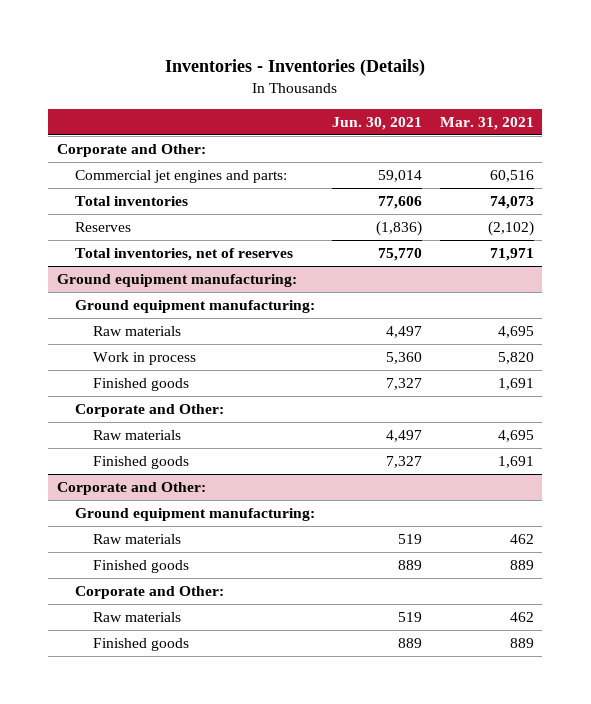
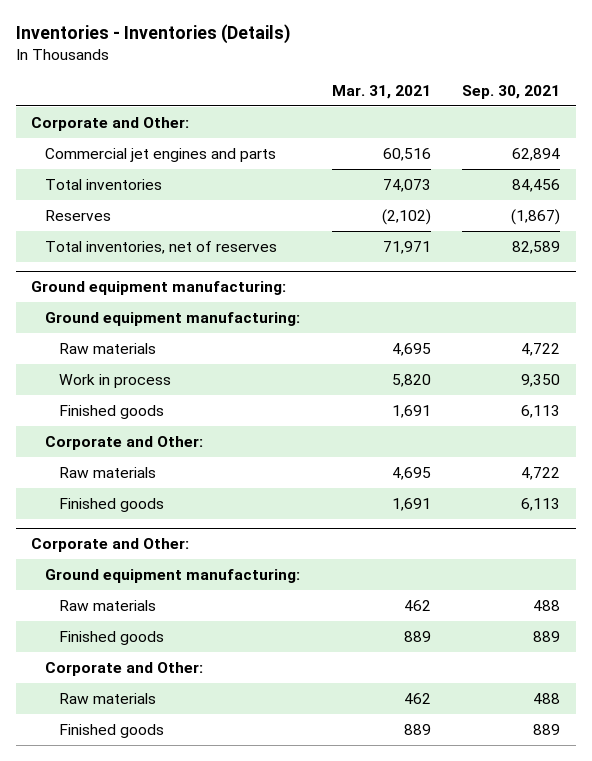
[332,116,423,130] Jun. 30, 2021 -> none
none -> [462,85,561,100] Sep. 30, 2021
[75,170,288,184] Commercial jet engines and parts: -> [45,147,277,162] Commercial jet engines and parts

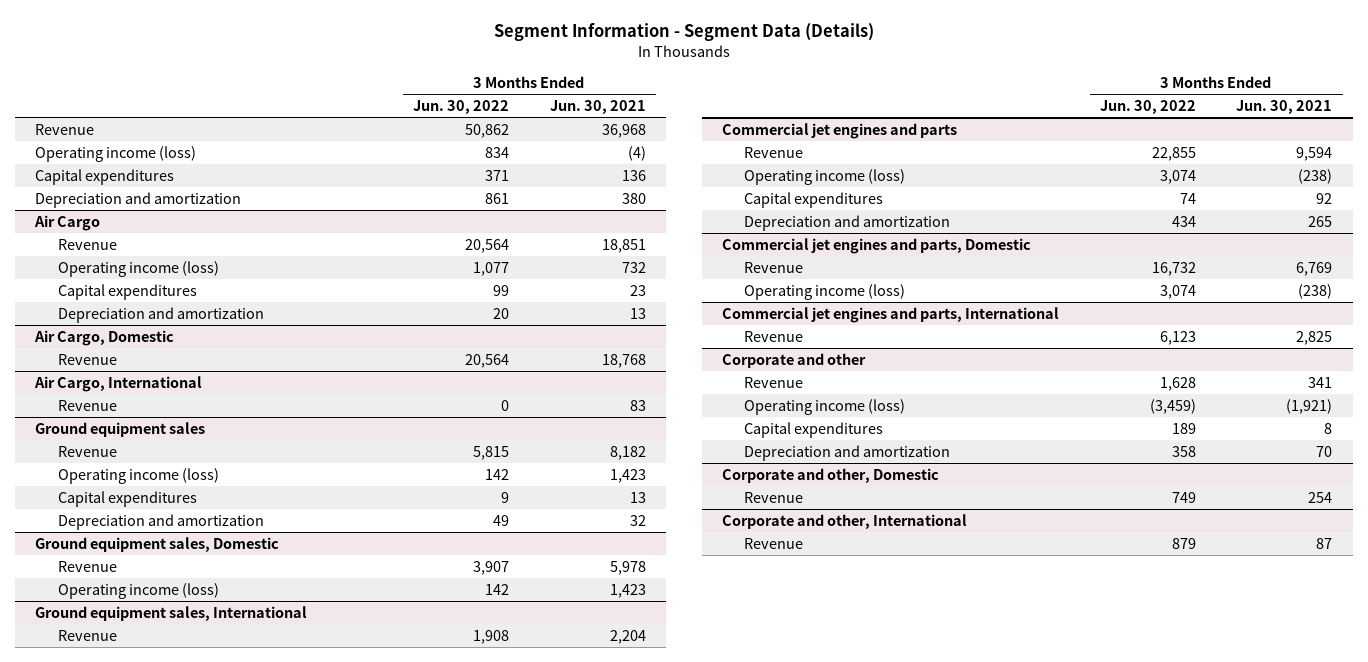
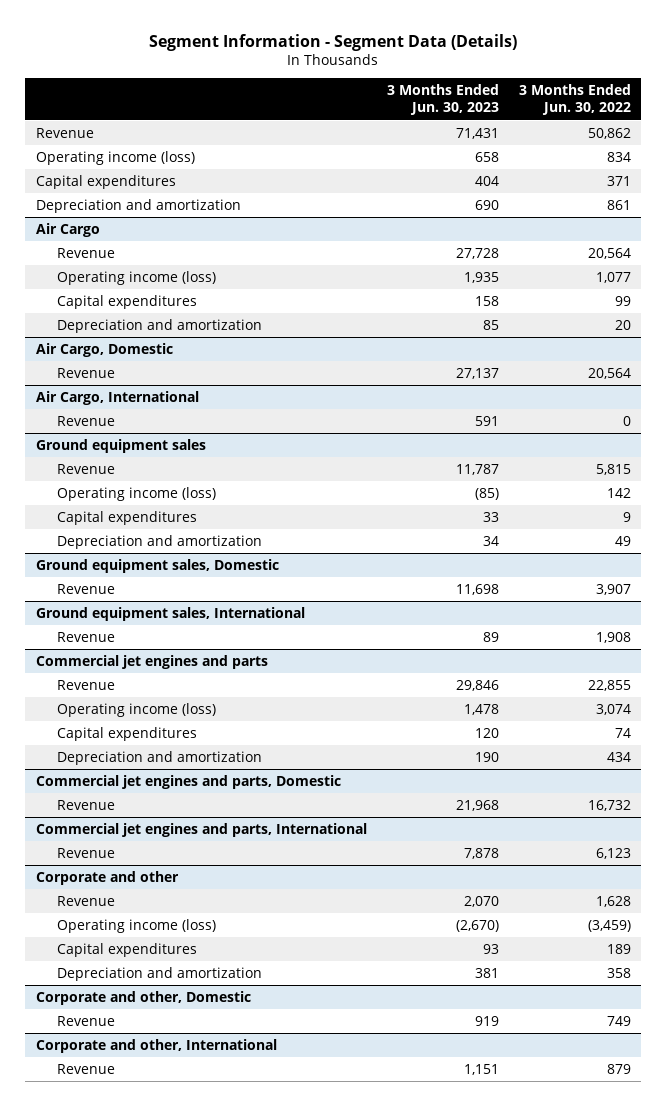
[549,99,646,114] Jun. 30, 2021 -> none
none -> [386,84,499,116] 3 Months Ended Jun. 30, 2023
[57,582,219,599] Operating income (loss) -> none
[744,283,906,300] Operating income (loss) -> none

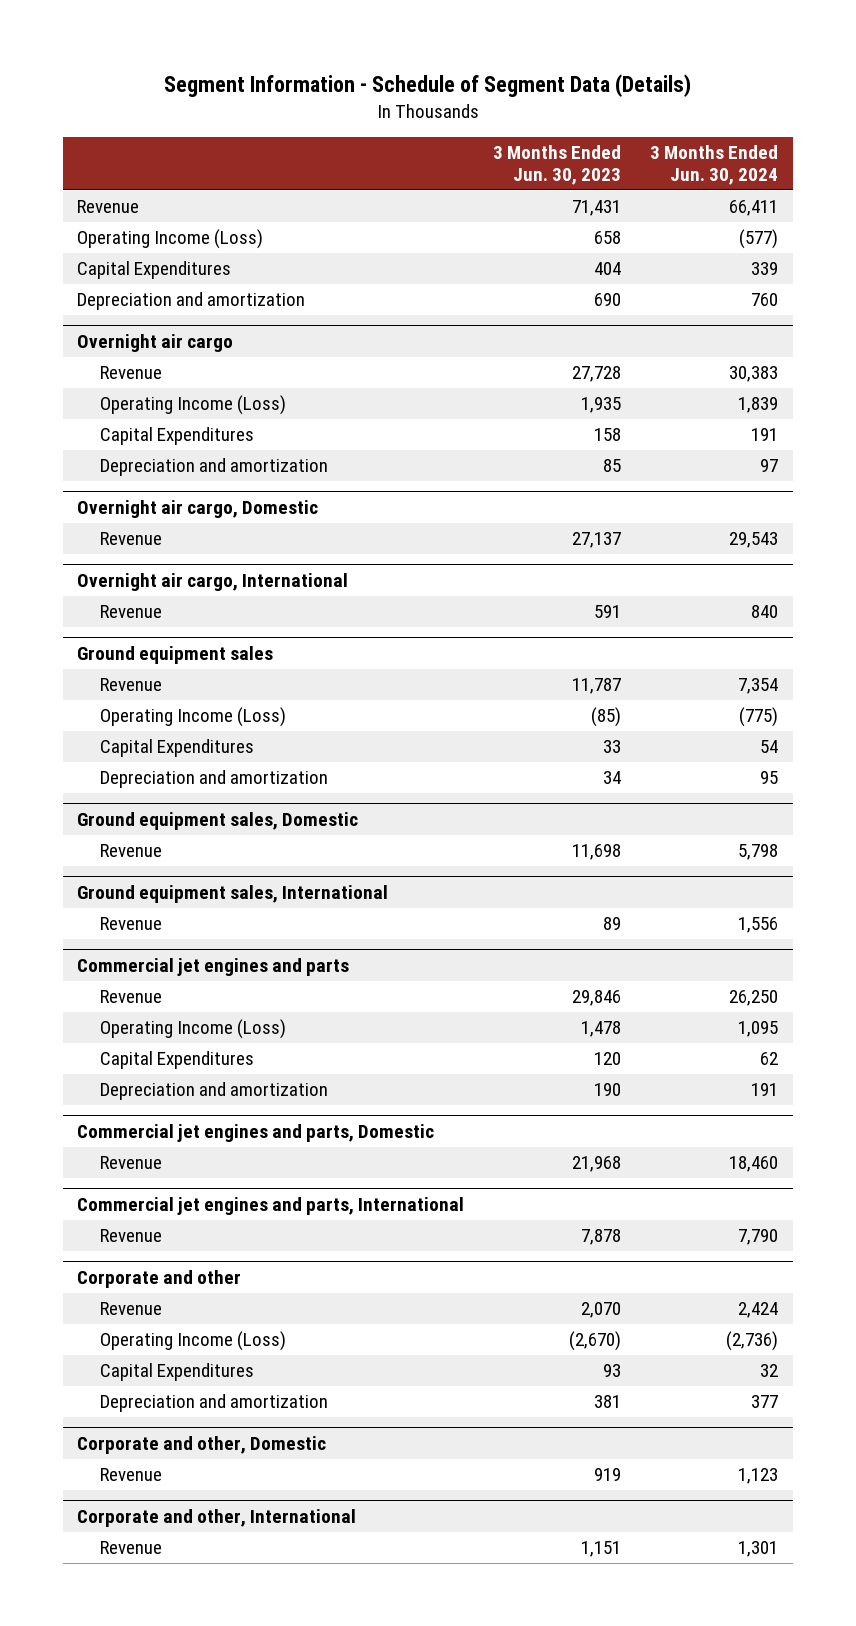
[149,33,518,51] Segment Information - Segment Data (Details) -> [163,74,691,98] Segment Information - Schedule of Segment Data (Details)
[518,84,631,116] 3 Months Ended Jun. 30, 2022 -> none
none -> [650,145,779,185] 3 Months Ended Jun. 30, 2024
[35,150,195,165] Operating income (loss) -> [77,229,264,250] Operating Income (Loss)
[35,174,176,189] Capital expenditures -> [77,261,232,280] Capital Expenditures
[35,222,100,237] Air Cargo -> [77,333,234,352] Overnight air cargo
[57,270,217,285] Operating income (loss) -> [99,395,286,416] Operating Income (Loss)
[57,294,198,309] Capital expenditures -> [99,427,254,446] Capital Expenditures
[35,342,173,357] Air Cargo, Domestic -> [77,499,319,518] Overnight air cargo, Domestic
[35,390,199,405] Air Cargo, International -> [77,572,349,591] Overnight air cargo, International
[57,486,217,501] Operating income (loss) -> [99,707,286,728] Operating Income (Loss)
[57,510,198,525] Capital expenditures -> [99,739,254,758] Capital Expenditures
[57,702,217,717] Operating income (loss) -> [99,1019,286,1040] Operating Income (Loss)
[57,726,198,741] Capital expenditures -> [99,1051,254,1070] Capital Expenditures
[57,918,217,933] Operating income (loss) -> [99,1331,286,1352] Operating Income (Loss)
[57,942,198,957] Capital expenditures -> [99,1363,254,1382] Capital Expenditures

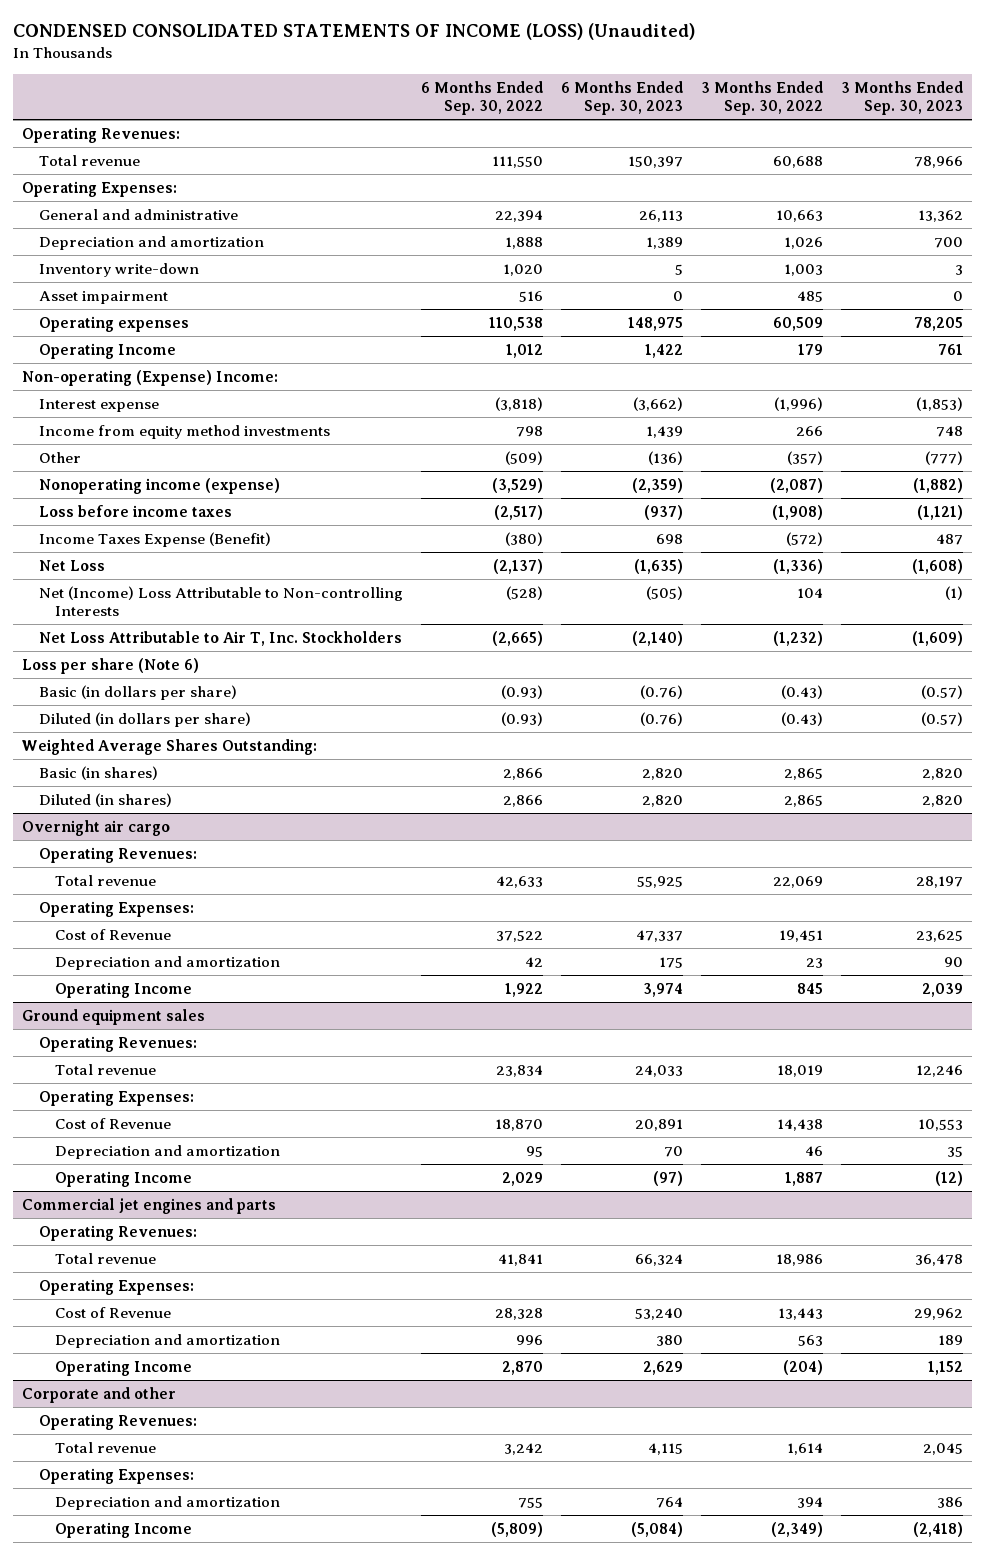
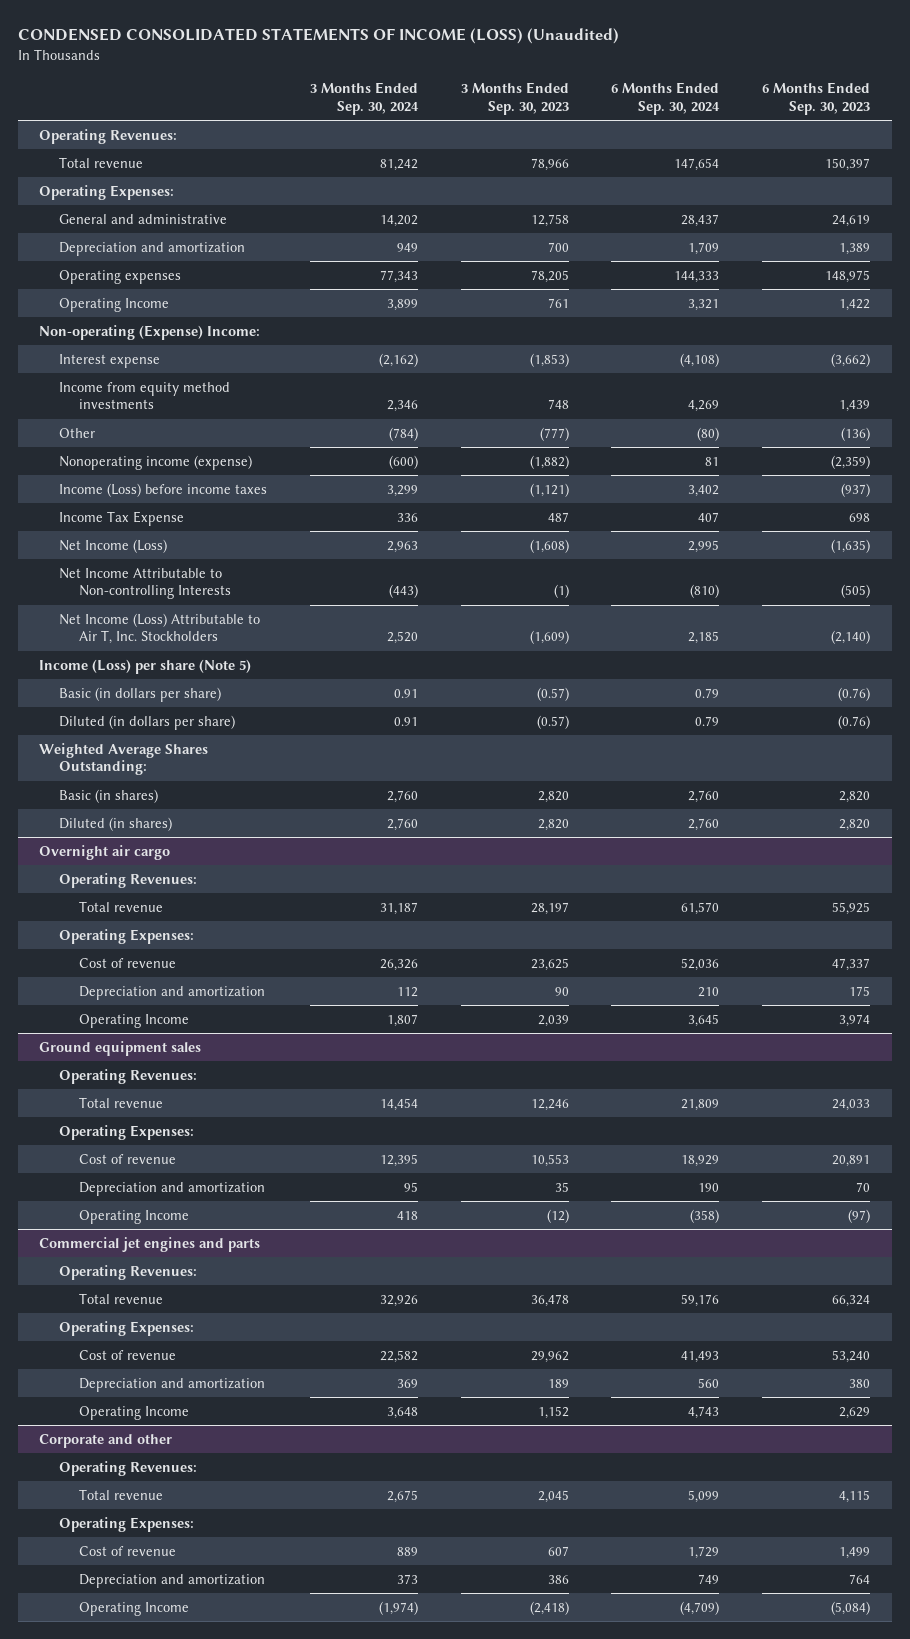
[420,80,543,116] 6 Months Ended Sep. 30, 2022 -> none
[700,80,823,116] 3 Months Ended Sep. 30, 2022 -> none
none -> [310,82,420,115] 3 Months Ended Sep. 30, 2024
none -> [611,82,721,115] 6 Months Ended Sep. 30, 2024
[638,209,683,222] 26,113 -> [832,214,871,227] 24,619
[917,209,963,222] 13,362 -> [530,213,569,227] 12,758
[38,262,199,277] Inventory write-down -> none
[38,290,168,304] Asset impairment -> none
[38,504,232,517] Loss before income taxes -> [59,482,268,497] Income (Loss) before income taxes
[38,531,271,547] Income Taxes Expense (Benefit) -> [59,510,185,526] Income Tax Expense
[38,559,105,571] Net Loss -> [59,538,168,553] Net Income (Loss)
[38,585,403,617] Net (Income) Loss Attributable to Non-controlling Interests -> [59,567,232,600] Net Income Attributable to Non-controlling Interests
[38,630,402,646] Net Loss Attributable to Air T, Inc. Stockholders -> [59,612,261,645] Net Income (Loss) Attributable to Air T, Inc. Stockholders
[22,657,200,674] Loss per share (Note 6) -> [39,658,252,674] Income (Loss) per share (Note 5)
[55,928,172,940] Cost of Revenue -> [79,957,177,968] Cost of revenue
[55,1117,172,1129] Cost of Revenue -> [79,1153,177,1164] Cost of revenue
[55,1306,172,1318] Cost of Revenue -> [79,1349,177,1360] Cost of revenue
none -> [79,1545,177,1556] Cost of revenue

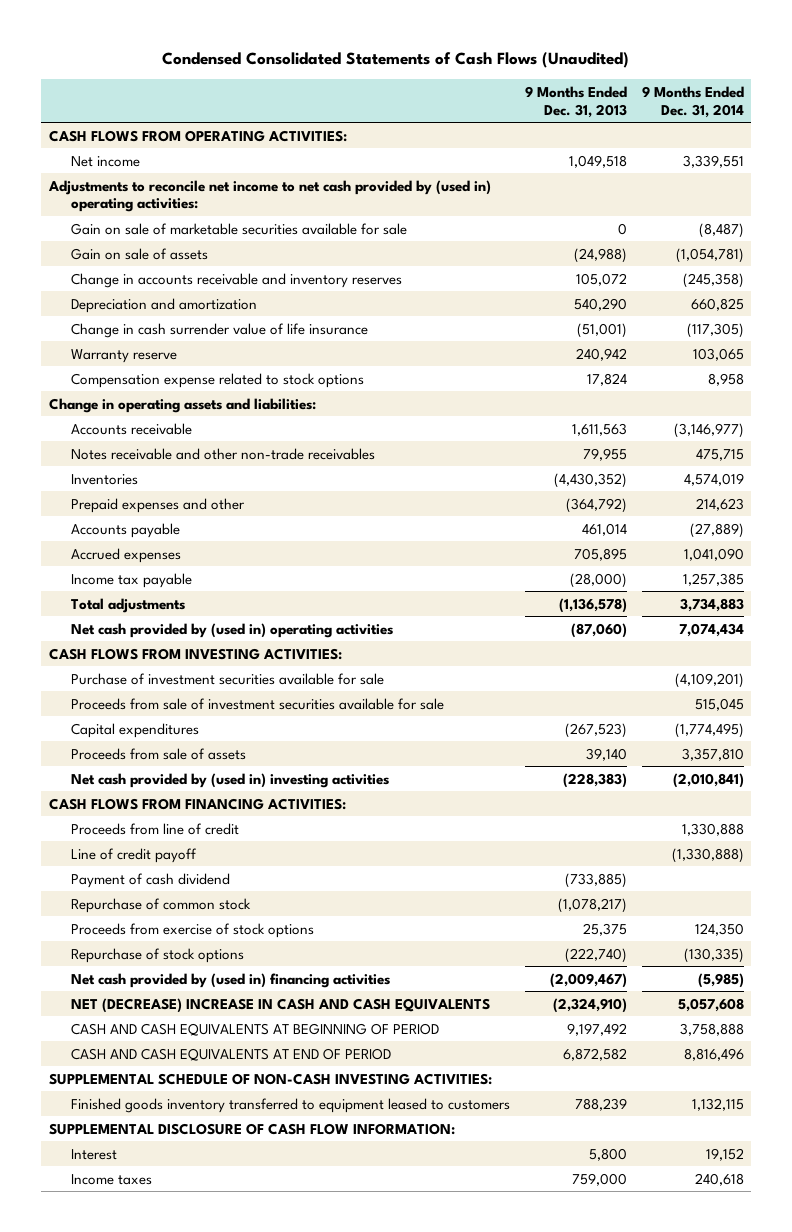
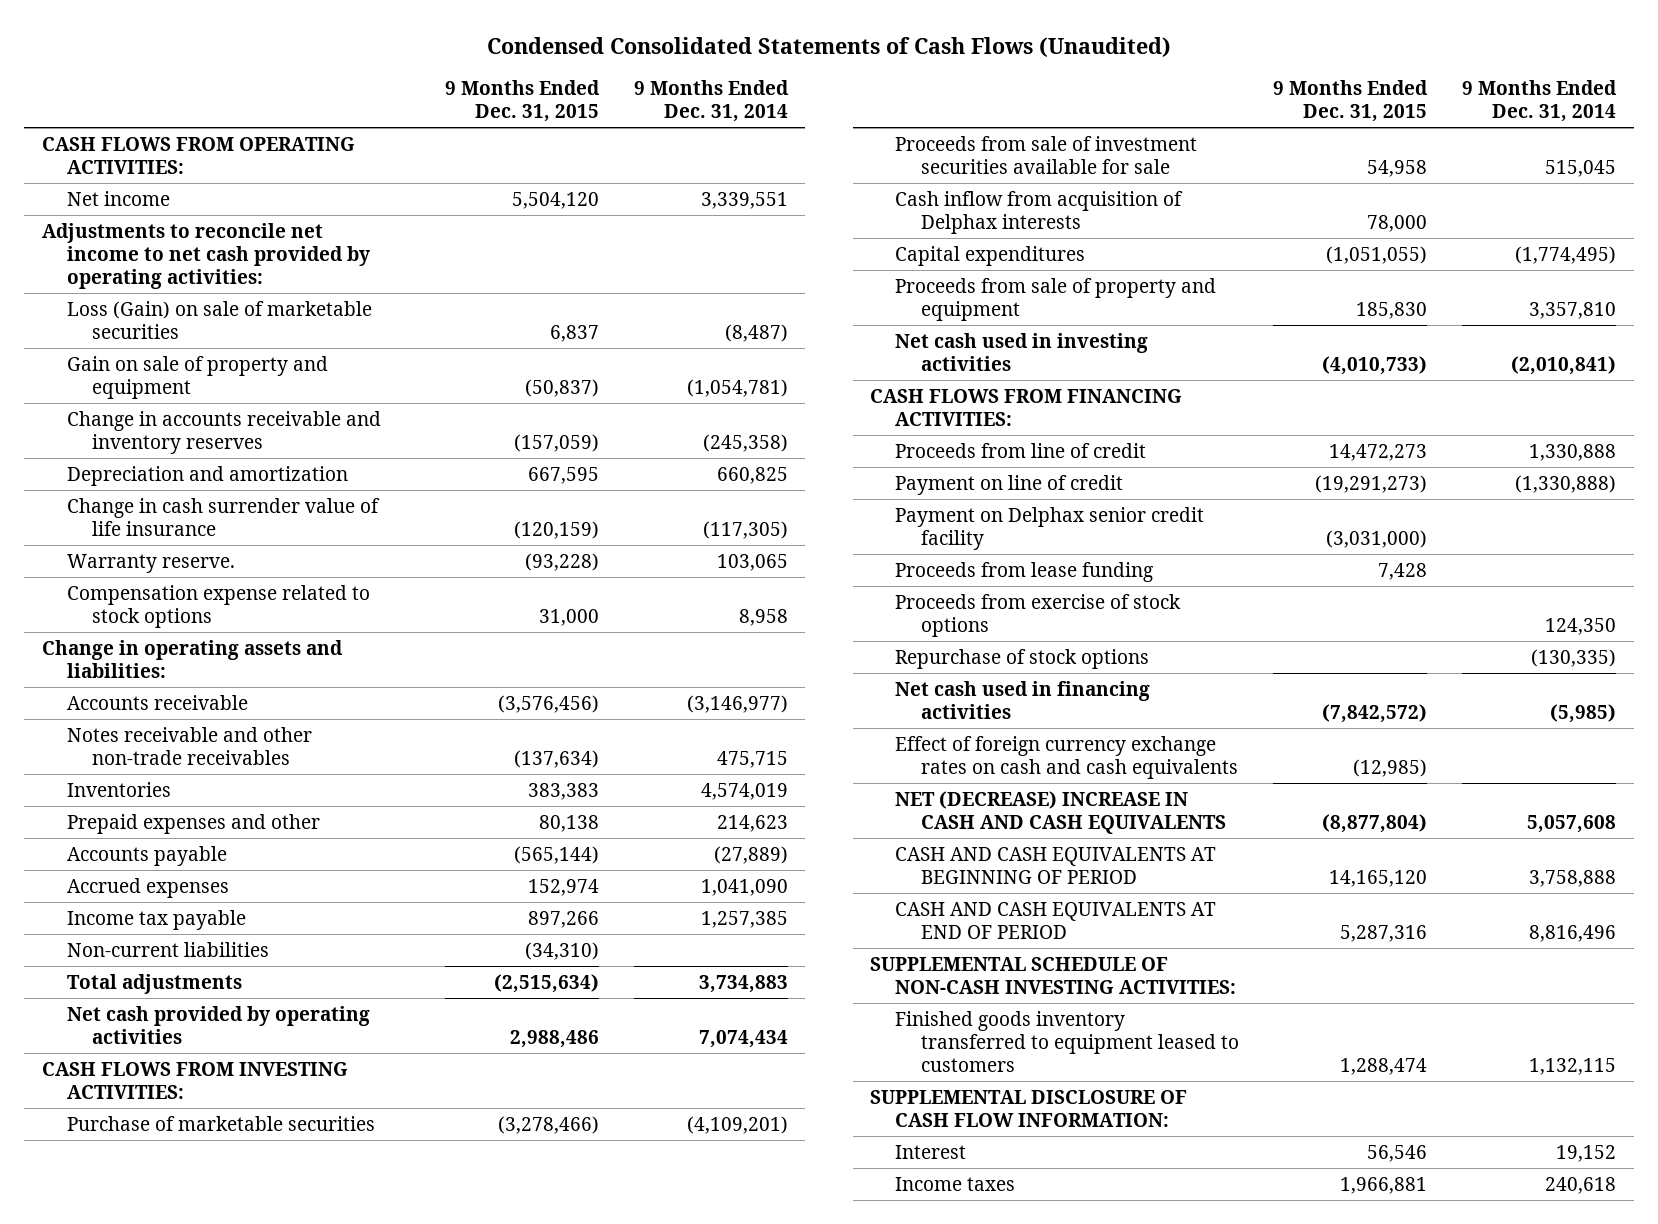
[524,85,627,118] 9 Months Ended Dec. 31, 2013 -> none
none -> [445,80,601,123] 9 Months Ended Dec. 31, 2015
[47,179,491,213] Adjustments to reconcile net income to net cash provided by (used in) operating activities: -> [41,222,371,290] Adjustments to reconcile net income to net cash provided by operating activities:
[70,222,407,235] Gain on sale of marketable securities available for sale -> [67,300,373,339] Loss (Gain) on sale of marketable securities
[70,247,208,260] Gain on sale of assets -> [67,355,329,399] Gain on sale of property and equipment
[70,348,177,363] Warranty reserve -> [67,553,236,573] Warranty reserve.
none -> [67,941,270,957] Non-current liabilities
[70,622,393,638] Net cash provided by (used in) operating activities -> [67,1005,371,1044] Net cash provided by operating activities
[70,672,384,685] Purchase of investment securities available for sale -> [67,1115,376,1131] Purchase of marketable securities
none -> [895,190,1184,234] Cash inflow from acquisition of Delphax interests
[70,747,246,760] Proceeds from sale of assets -> [895,277,1217,321] Proceeds from sale of property and equipment
[70,772,389,788] Net cash provided by (used in) investing activities -> [895,332,1149,371] Net cash used in investing activities
[70,872,230,888] Payment of cash dividend -> none
[70,897,251,913] Repurchase of common stock -> none
[70,847,197,863] Line of credit payoff -> [895,474,1124,495] Payment on line of credit
none -> [895,506,1205,550] Payment on Delphax senior credit facility
none -> [895,561,1154,582] Proceeds from lease funding
[70,972,390,988] Net cash provided by (used in) financing activities -> [895,680,1151,719] Net cash used in financing activities
none -> [895,735,1238,779] Effect of foreign currency exchange rates on cash and cash equivalents

